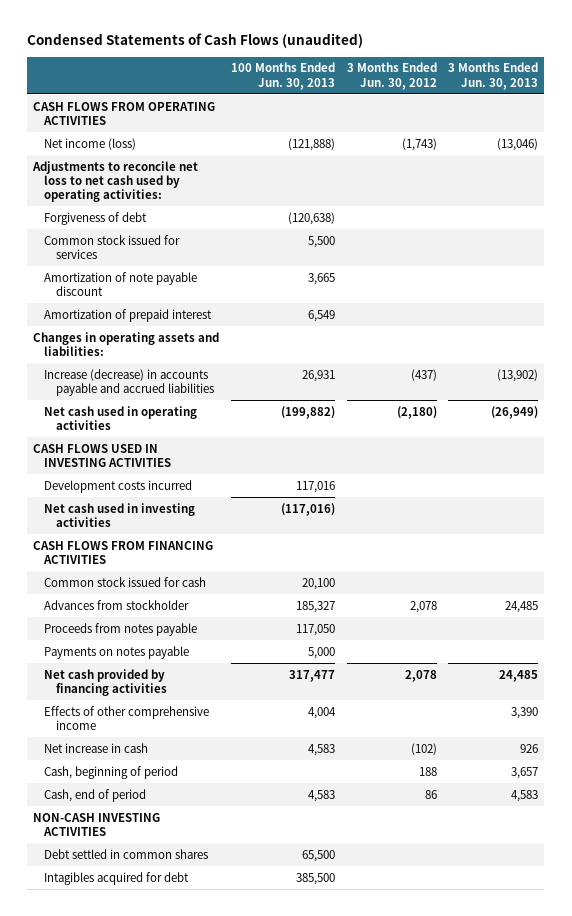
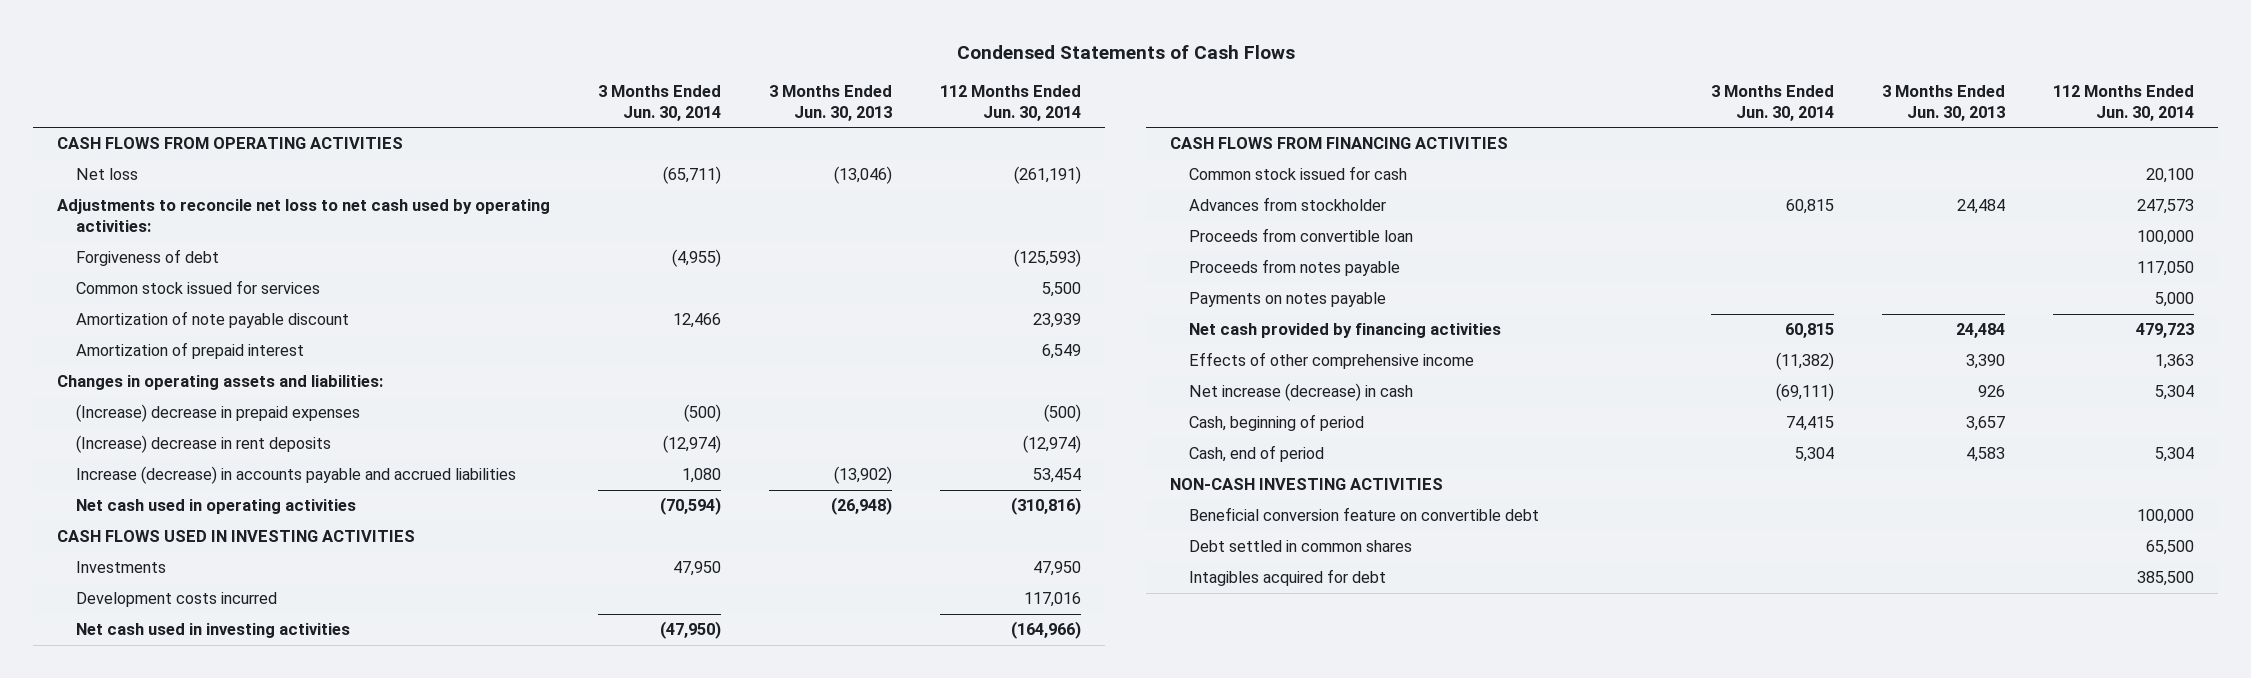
[27,33,364,49] Condensed Statements of Cash Flows (unaudited) -> [956,44,1295,59] Condensed Statements of Cash Flows
[231,62,336,90] 100 Months Ended Jun. 30, 2013 -> none
[346,62,437,90] 3 Months Ended Jun. 30, 2012 -> none
none -> [597,84,721,121] 3 Months Ended Jun. 30, 2014
none -> [939,84,1081,121] 112 Months Ended Jun. 30, 2014
[44,137,137,150] Net income (loss) -> [75,168,138,181] Net loss
none -> [75,404,360,423] (Increase) decrease in prepaid expenses
none -> [75,435,331,454] (Increase) decrease in rent deposits
[491,405,539,419] (26,949) -> [830,497,892,516] (26,948)
none -> [75,561,166,574] Investments
[505,600,539,613] 24,485 -> [1957,199,2006,215] 24,484
none -> [1189,228,1414,243] Proceeds from convertible loan
[499,669,539,682] 24,485 -> [1956,323,2006,339] 24,484
[44,742,149,753] Net increase in cash -> [1189,383,1414,402] Net increase (decrease) in cash
none -> [1189,507,1540,522] Beneficial conversion feature on convertible debt

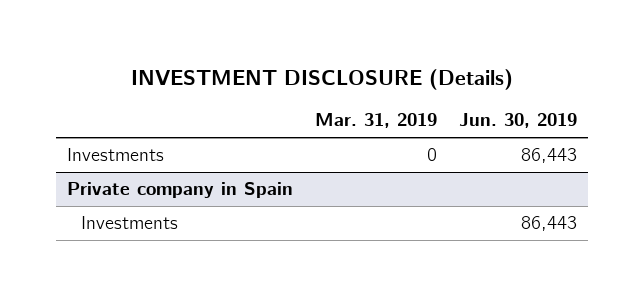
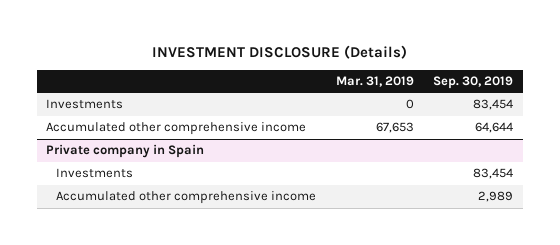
[459,113,578,129] Jun. 30, 2019 -> none
none -> [433,76,514,90] Sep. 30, 2019
none -> [46,122,307,136] Accumulated other comprehensive income
none -> [56,191,317,205] Accumulated other comprehensive income

